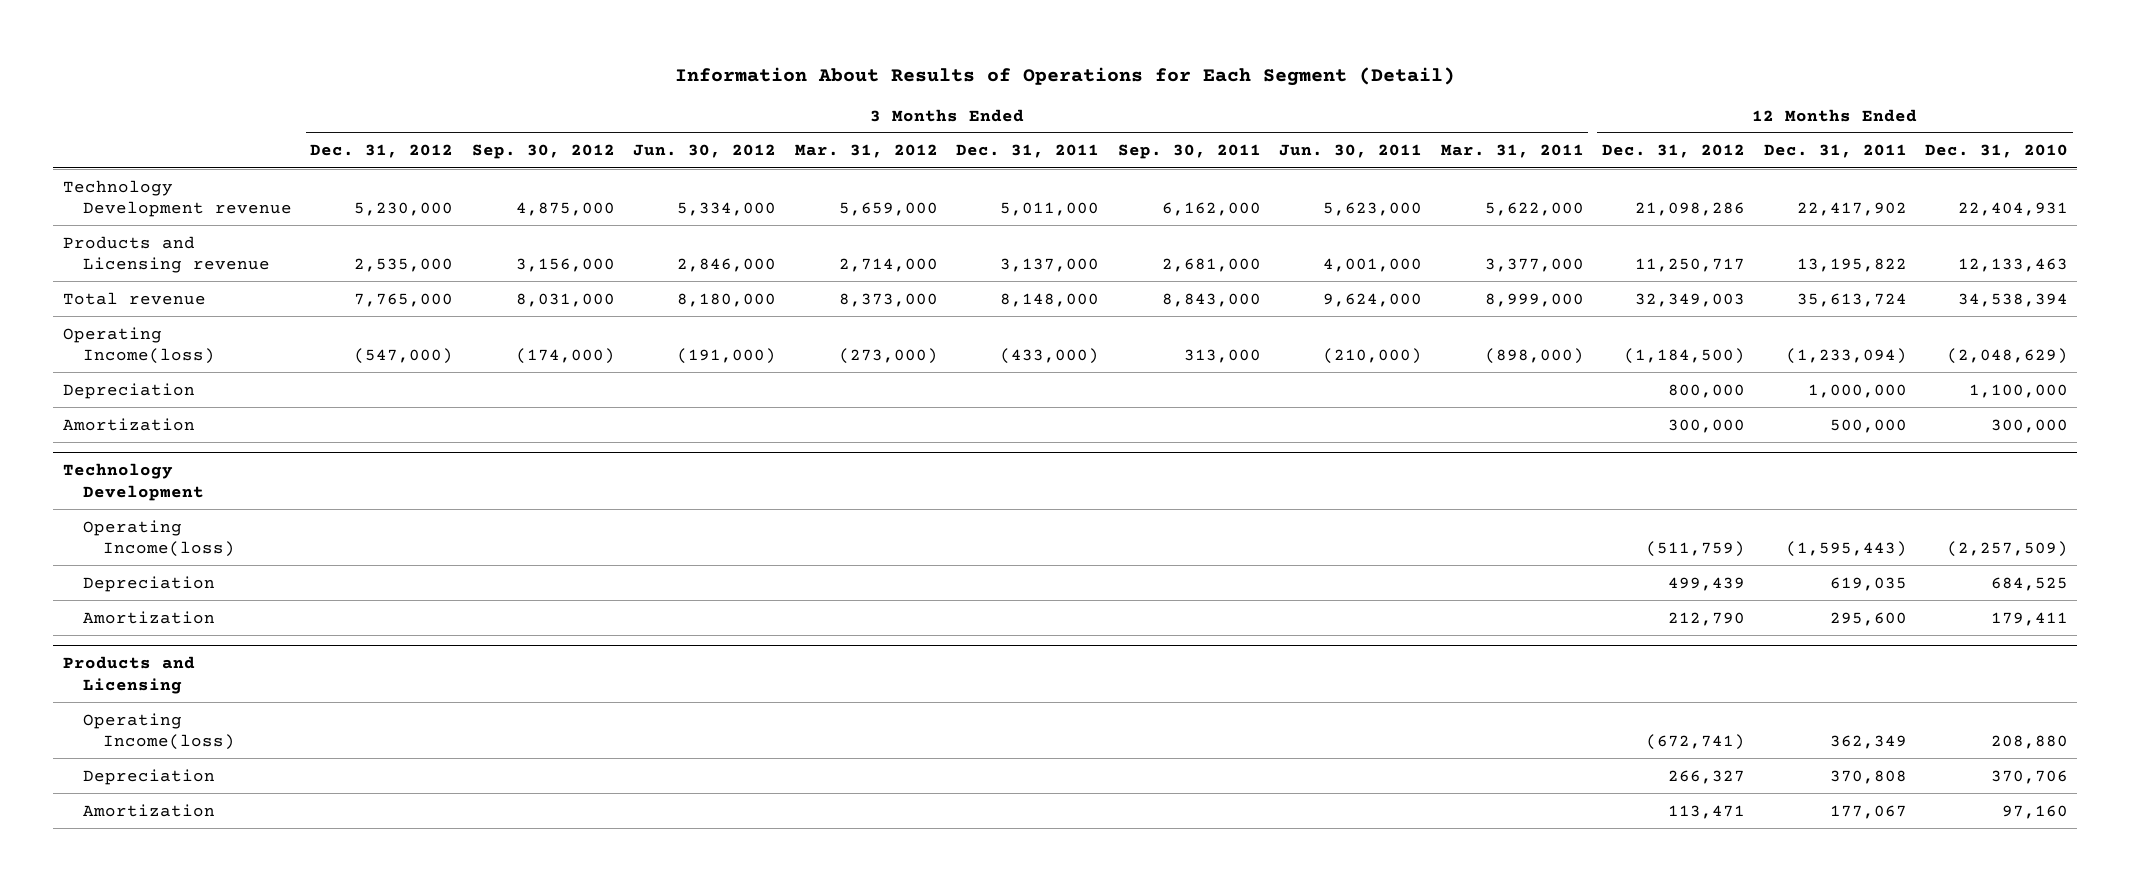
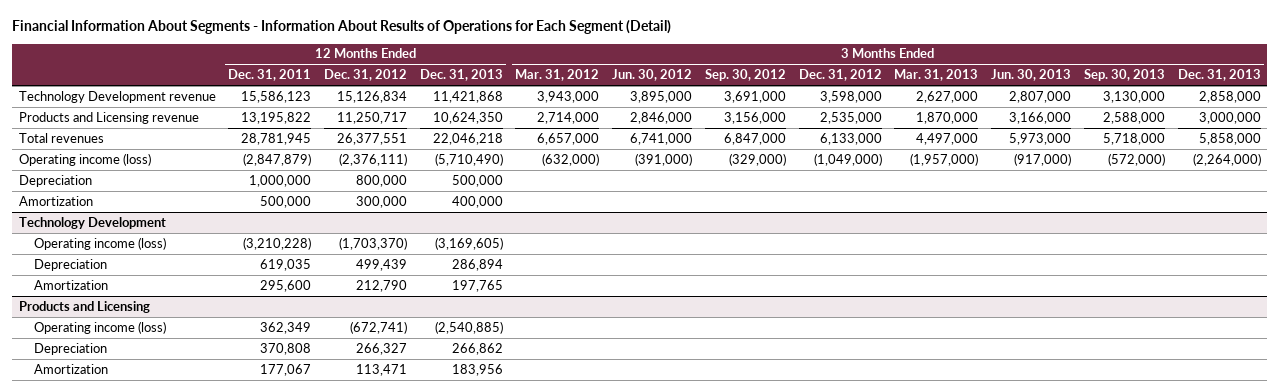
[675,66,1456,86] Information About Results of Operations for Each Segment (Detail) -> [12,20,672,35] Financial Information About Segments - Information About Results of Operations for Each Segment (Detail)
[956,144,1100,159] Dec. 31, 2011 -> none
[1117,144,1261,160] Sep. 30, 2011 -> none
[1279,144,1423,159] Jun. 30, 2011 -> none
[1440,144,1584,159] Mar. 31, 2011 -> none
[1925,144,2069,159] Dec. 31, 2010 -> none
none -> [419,69,503,82] Dec. 31, 2013
none -> [894,69,979,82] Mar. 31, 2013
none -> [991,69,1072,82] Jun. 30, 2013
none -> [1083,69,1165,82] Sep. 30, 2013
none -> [1177,69,1261,82] Dec. 31, 2013
[354,202,454,217] 5,230,000 -> [819,90,882,103] 3,598,000
[515,202,615,217] 4,875,000 -> [723,90,786,103] 3,691,000
[677,202,777,217] 5,334,000 -> [630,90,693,103] 3,895,000
[838,202,938,217] 5,659,000 -> [537,90,600,103] 3,943,000
[1635,202,1746,217] 21,098,286 -> [337,90,408,103] 15,126,834
[1796,202,1907,217] 22,417,902 -> [241,90,312,103] 15,586,123
[62,291,206,305] Total revenue -> [18,132,104,143] Total revenues
[354,292,454,307] 7,765,000 -> [819,132,882,145] 6,133,000
[515,292,615,307] 8,031,000 -> [723,132,786,145] 6,847,000
[677,292,777,307] 8,180,000 -> [630,132,693,145] 6,741,000
[838,292,938,307] 8,373,000 -> [537,132,600,145] 6,657,000
[1635,292,1746,307] 32,349,003 -> [337,132,408,145] 26,377,551
[1796,292,1907,307] 35,613,724 -> [241,132,312,145] 28,781,945
[62,326,215,365] Operating Income(loss) -> [18,152,151,166] Operating income (loss)
[354,348,454,365] (547,000) -> [813,152,882,166] (1,049,000)
[515,348,615,365] (174,000) -> [728,152,786,166] (329,000)
[677,348,777,365] (191,000) -> [635,152,693,166] (391,000)
[838,348,938,365] (273,000) -> [542,152,600,166] (632,000)
[1624,348,1746,365] (1,184,500) -> [339,152,408,166] (2,376,111)
[1785,348,1907,365] (1,233,094) -> [243,152,312,166] (2,847,879)
[82,519,235,558] Operating Income(loss) -> [34,236,167,250] Operating income (loss)
[1646,541,1746,558] (511,759) -> [339,236,408,250] (1,703,370)
[1785,541,1907,558] (1,595,443) -> [243,236,312,250] (3,210,228)
[82,712,235,751] Operating Income(loss) -> [34,320,167,334] Operating income (loss)

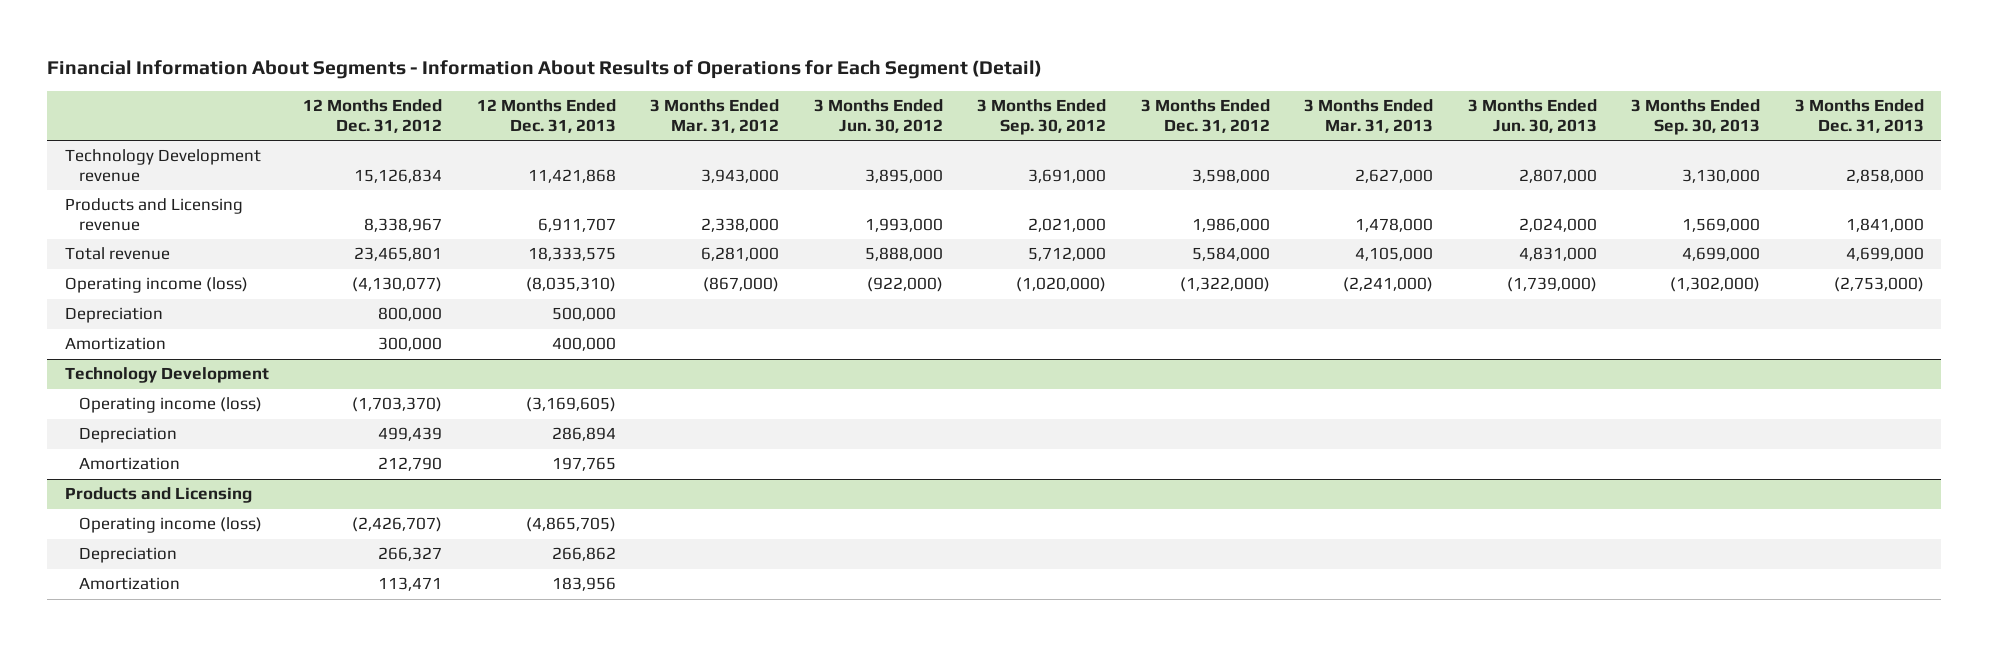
[228,69,312,82] Dec. 31, 2011 -> none
[337,111,408,124] 11,250,717 -> [364,218,443,233] 8,338,967
[432,111,503,124] 10,624,350 -> [537,218,616,233] 6,911,707
[537,111,600,124] 2,714,000 -> [701,218,780,233] 2,338,000
[630,111,693,124] 2,846,000 -> [864,218,943,233] 1,993,000
[723,111,786,124] 3,156,000 -> [1028,218,1107,233] 2,021,000
[819,111,882,124] 2,535,000 -> [1191,218,1270,233] 1,986,000
[916,111,979,124] 1,870,000 -> [1355,218,1434,233] 1,478,000
[1009,111,1072,124] 3,166,000 -> [1518,218,1597,233] 2,024,000
[1102,111,1165,124] 2,588,000 -> [1682,218,1761,233] 1,569,000
[1198,111,1261,124] 3,000,000 -> [1845,218,1924,233] 1,841,000
[18,132,104,143] Total revenues -> [64,247,170,261] Total revenue
[337,132,408,145] 26,377,551 -> [354,247,443,262] 23,465,801
[432,132,503,145] 22,046,218 -> [527,247,616,262] 18,333,575
[537,132,600,145] 6,657,000 -> [701,247,780,262] 6,281,000
[630,132,693,145] 6,741,000 -> [864,247,943,262] 5,888,000
[723,132,786,145] 6,847,000 -> [1028,247,1107,262] 5,712,000
[819,132,882,145] 6,133,000 -> [1191,247,1270,262] 5,584,000
[916,132,979,145] 4,497,000 -> [1355,247,1434,262] 4,105,000
[1009,132,1072,145] 5,973,000 -> [1518,247,1597,262] 4,831,000
[1102,132,1165,145] 5,718,000 -> [1682,247,1761,262] 4,699,000
[1198,132,1261,145] 5,858,000 -> [1845,247,1924,262] 4,699,000
[339,152,408,166] (2,376,111) -> [352,277,443,293] (4,130,077)
[434,152,503,166] (5,710,490) -> [525,277,616,293] (8,035,310)
[542,152,600,166] (632,000) -> [703,277,780,293] (867,000)
[635,152,693,166] (391,000) -> [866,277,943,293] (922,000)
[728,152,786,166] (329,000) -> [1016,277,1107,293] (1,020,000)
[813,152,882,166] (1,049,000) -> [1179,277,1270,293] (1,322,000)
[910,152,979,166] (1,957,000) -> [1343,277,1434,293] (2,241,000)
[1014,152,1072,166] (917,000) -> [1506,277,1597,293] (1,739,000)
[1107,152,1165,166] (572,000) -> [1670,277,1761,293] (1,302,000)
[1192,152,1261,166] (2,264,000) -> [1833,277,1924,293] (2,753,000)
[350,320,408,334] (672,741) -> [352,517,443,533] (2,426,707)
[434,320,503,334] (2,540,885) -> [525,517,616,533] (4,865,705)

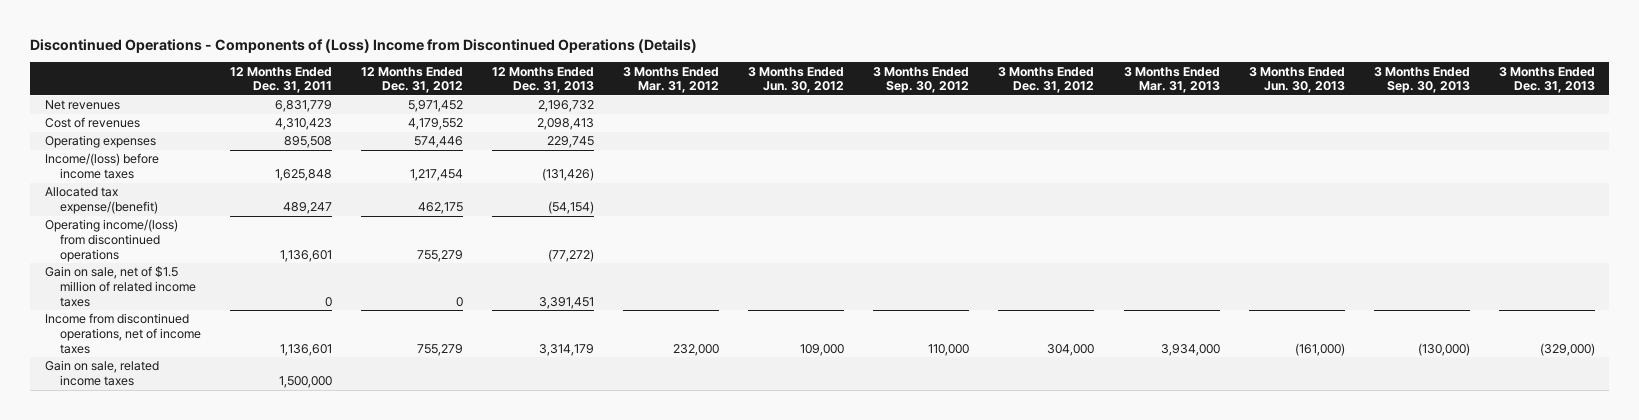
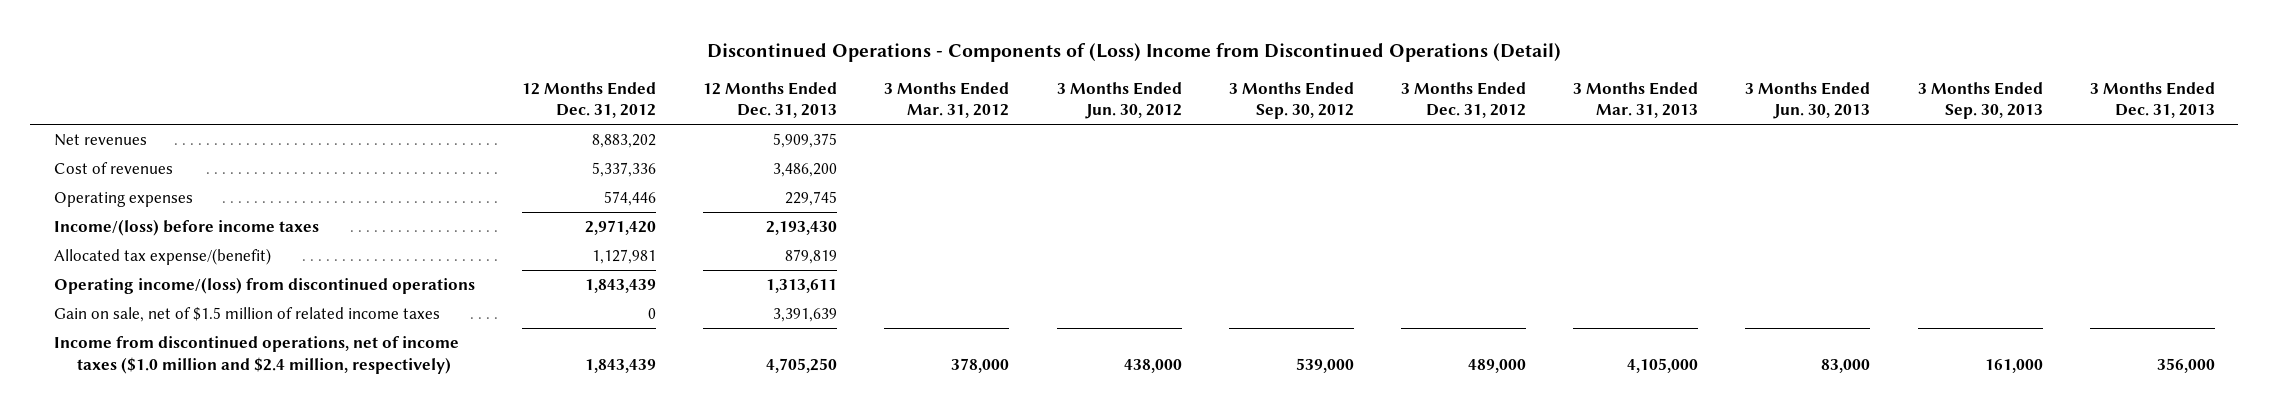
[30,38,698,53] Discontinued Operations - Components of (Loss) Income from Discontinued Operations (Details) -> [707,42,1562,62] Discontinued Operations - Components of (Loss) Income from Discontinued Operations (Detail)
[229,66,332,94] 12 Months Ended Dec. 31, 2011 -> none
[407,100,463,113] 5,971,452 -> [592,134,657,149] 8,883,202
[538,100,595,113] 2,196,732 -> [773,133,838,149] 5,909,375
[407,118,463,131] 4,179,552 -> [592,162,657,178] 5,337,336
[537,118,595,131] 2,098,413 -> [773,163,838,178] 3,486,200
[44,360,159,387] Gain on sale, related income taxes -> none
[409,169,463,182] 1,217,454 -> [585,220,657,236] 2,971,420
[542,168,595,182] (131,426) -> [766,221,838,236] 2,193,430
[417,202,463,215] 462,175 -> [592,249,657,265] 1,127,981
[548,201,595,215] (54,154) -> [785,249,838,265] 879,819
[416,249,463,262] 755,279 -> [585,279,657,294] 1,843,439
[548,248,595,262] (77,272) -> [766,279,838,294] 1,313,611
[539,296,595,309] 3,391,451 -> [773,308,838,323] 3,391,639
[44,313,201,354] Income from discontinued operations, net of income taxes -> [53,336,459,374] Income from discontinued operations, net of income taxes ($1.0 million and $2.4 million, respectively)
[416,343,463,356] 755,279 -> [585,358,657,373] 1,843,439
[539,343,595,356] 3,314,179 -> [766,357,838,373] 4,705,250
[673,343,720,356] 232,000 -> [951,357,1010,373] 378,000
[800,343,845,356] 109,000 -> [1123,358,1182,373] 438,000
[928,343,970,356] 110,000 -> [1295,357,1354,373] 539,000
[1047,343,1095,356] 304,000 -> [1467,358,1526,373] 489,000
[1160,343,1220,356] 3,934,000 -> [1627,357,1699,373] 4,105,000
[1294,342,1345,356] (161,000) -> [1821,358,1871,373] 83,000
[1417,342,1470,356] (130,000) -> [1984,358,2043,373] 161,000
[1539,342,1595,356] (329,000) -> [2156,357,2215,373] 356,000

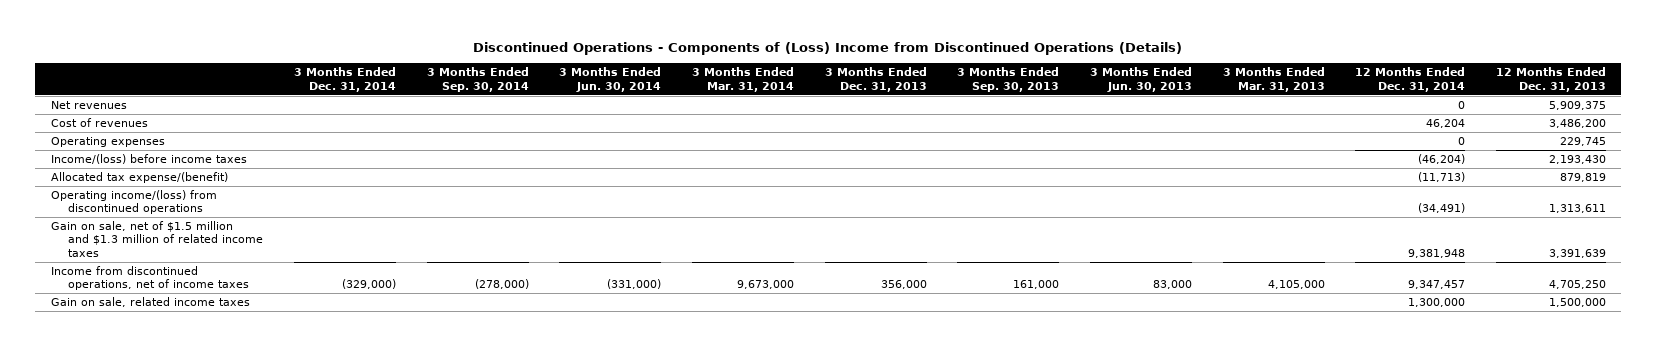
[707,42,1562,62] Discontinued Operations - Components of (Loss) Income from Discontinued Operations (Detail) -> [473,42,1183,56] Discontinued Operations - Components of (Loss) Income from Discontinued Operations (Details)
[522,81,657,119] 12 Months Ended Dec. 31, 2012 -> none
[884,81,1010,119] 3 Months Ended Mar. 31, 2012 -> none
[1056,81,1182,120] 3 Months Ended Jun. 30, 2012 -> none
[1228,81,1354,120] 3 Months Ended Sep. 30, 2012 -> none
[1400,81,1526,119] 3 Months Ended Dec. 31, 2012 -> none
none -> [293,67,396,92] 3 Months Ended Dec. 31, 2014
none -> [426,67,529,92] 3 Months Ended Sep. 30, 2014
none -> [559,67,662,92] 3 Months Ended Jun. 30, 2014
none -> [691,67,794,92] 3 Months Ended Mar. 31, 2014
none -> [1355,67,1466,92] 12 Months Ended Dec. 31, 2014
[53,307,440,323] Gain on sale, net of $1.5 million of related income taxes -> [50,220,264,257] Gain on sale, net of $1.5 million and $1.3 million of related income taxes
[53,336,459,374] Income from discontinued operations, net of income taxes ($1.0 million and $2.4 million, respectively) -> [50,265,250,291] Income from discontinued operations, net of income taxes
none -> [50,296,250,307] Gain on sale, related income taxes

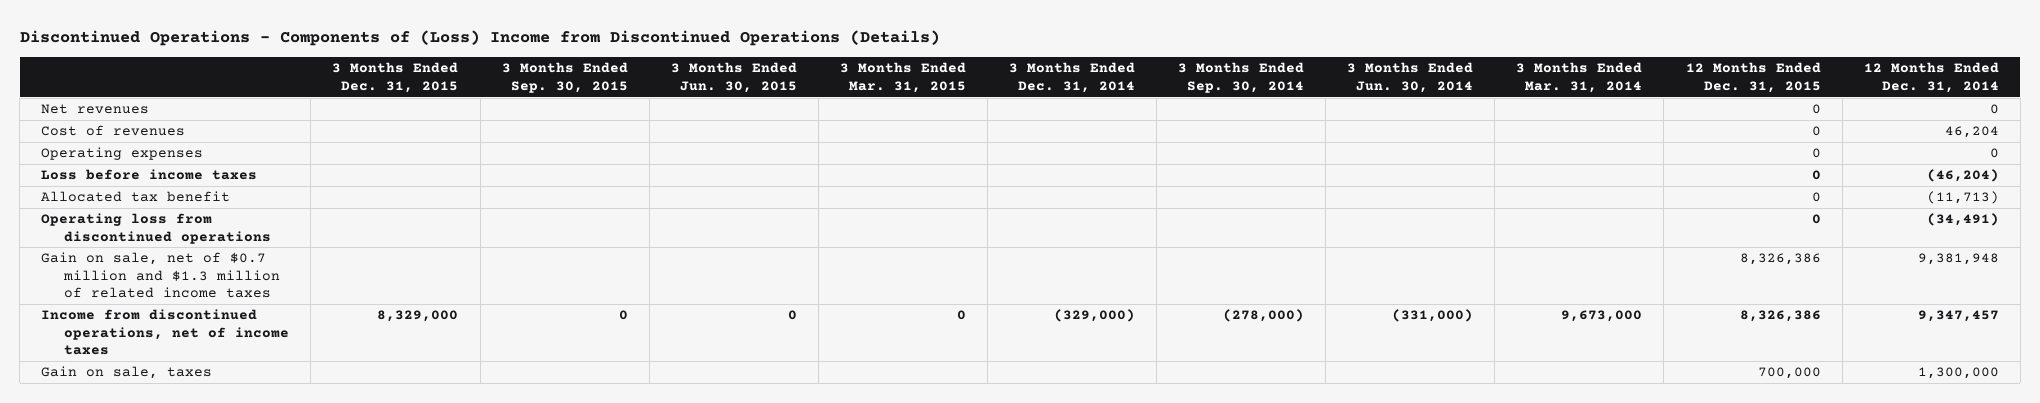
[824,67,927,92] 3 Months Ended Dec. 31, 2013 -> none
[957,67,1060,92] 3 Months Ended Sep. 30, 2013 -> none
[1090,67,1193,92] 3 Months Ended Jun. 30, 2013 -> none
[1222,67,1325,92] 3 Months Ended Mar. 31, 2013 -> none
[1496,67,1607,92] 12 Months Ended Dec. 31, 2013 -> none
none -> [332,62,459,93] 3 Months Ended Dec. 31, 2015
none -> [501,62,628,93] 3 Months Ended Sep. 30, 2015
none -> [670,62,797,93] 3 Months Ended Jun. 30, 2015
none -> [839,62,966,93] 3 Months Ended Mar. 31, 2015
none -> [1685,62,1821,93] 12 Months Ended Dec. 31, 2015
[50,153,247,164] Income/(loss) before income taxes -> [41,169,258,181] Loss before income taxes
[50,171,228,183] Allocated tax expense/(benefit) -> [41,191,231,203] Allocated tax benefit
[50,189,217,215] Operating income/(loss) from discontinued operations -> [41,213,272,244] Operating loss from discontinued operations
[50,220,264,257] Gain on sale, net of $1.5 million and $1.3 million of related income taxes -> [41,252,281,298] Gain on sale, net of $0.7 million and $1.3 million of related income taxes
[50,296,250,307] Gain on sale, related income taxes -> [41,366,213,380] Gain on sale, taxes

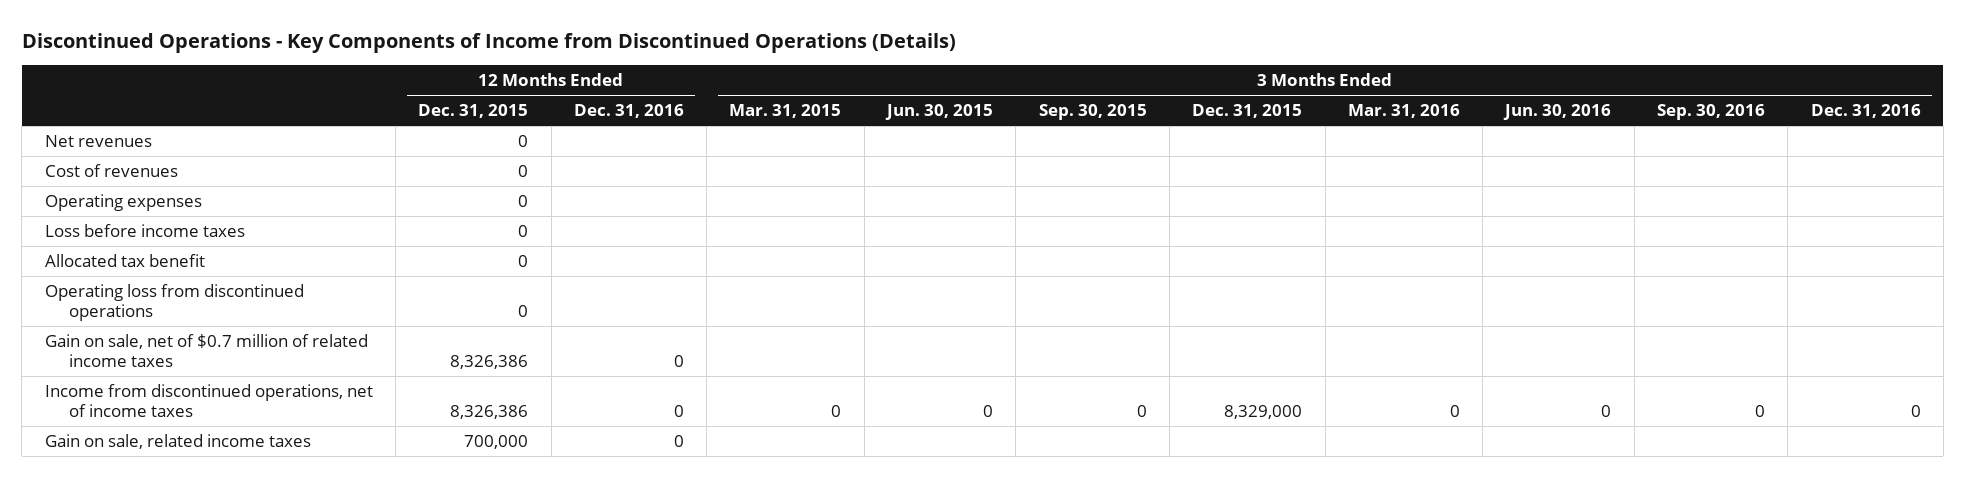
[19,30,940,47] Discontinued Operations - Components of (Loss) Income from Discontinued Operations (Details) -> [21,33,956,54] Discontinued Operations - Key Components of Income from Discontinued Operations (Details)
[1008,62,1135,93] 3 Months Ended Dec. 31, 2014 -> none
[1178,62,1305,93] 3 Months Ended Sep. 30, 2014 -> none
[1347,62,1474,93] 3 Months Ended Jun. 30, 2014 -> none
[1516,62,1643,93] 3 Months Ended Mar. 31, 2014 -> none
[1863,62,1999,93] 12 Months Ended Dec. 31, 2014 -> none
none -> [573,104,684,119] Dec. 31, 2016
none -> [1347,104,1460,119] Mar. 31, 2016
none -> [1503,104,1612,121] Jun. 30, 2016
none -> [1657,104,1766,121] Sep. 30, 2016
none -> [1810,104,1921,119] Dec. 31, 2016
[41,252,281,298] Gain on sale, net of $0.7 million and $1.3 million of related income taxes -> [44,334,368,367] Gain on sale, net of $0.7 million of related income taxes
[41,366,213,380] Gain on sale, taxes -> [44,434,311,450] Gain on sale, related income taxes

